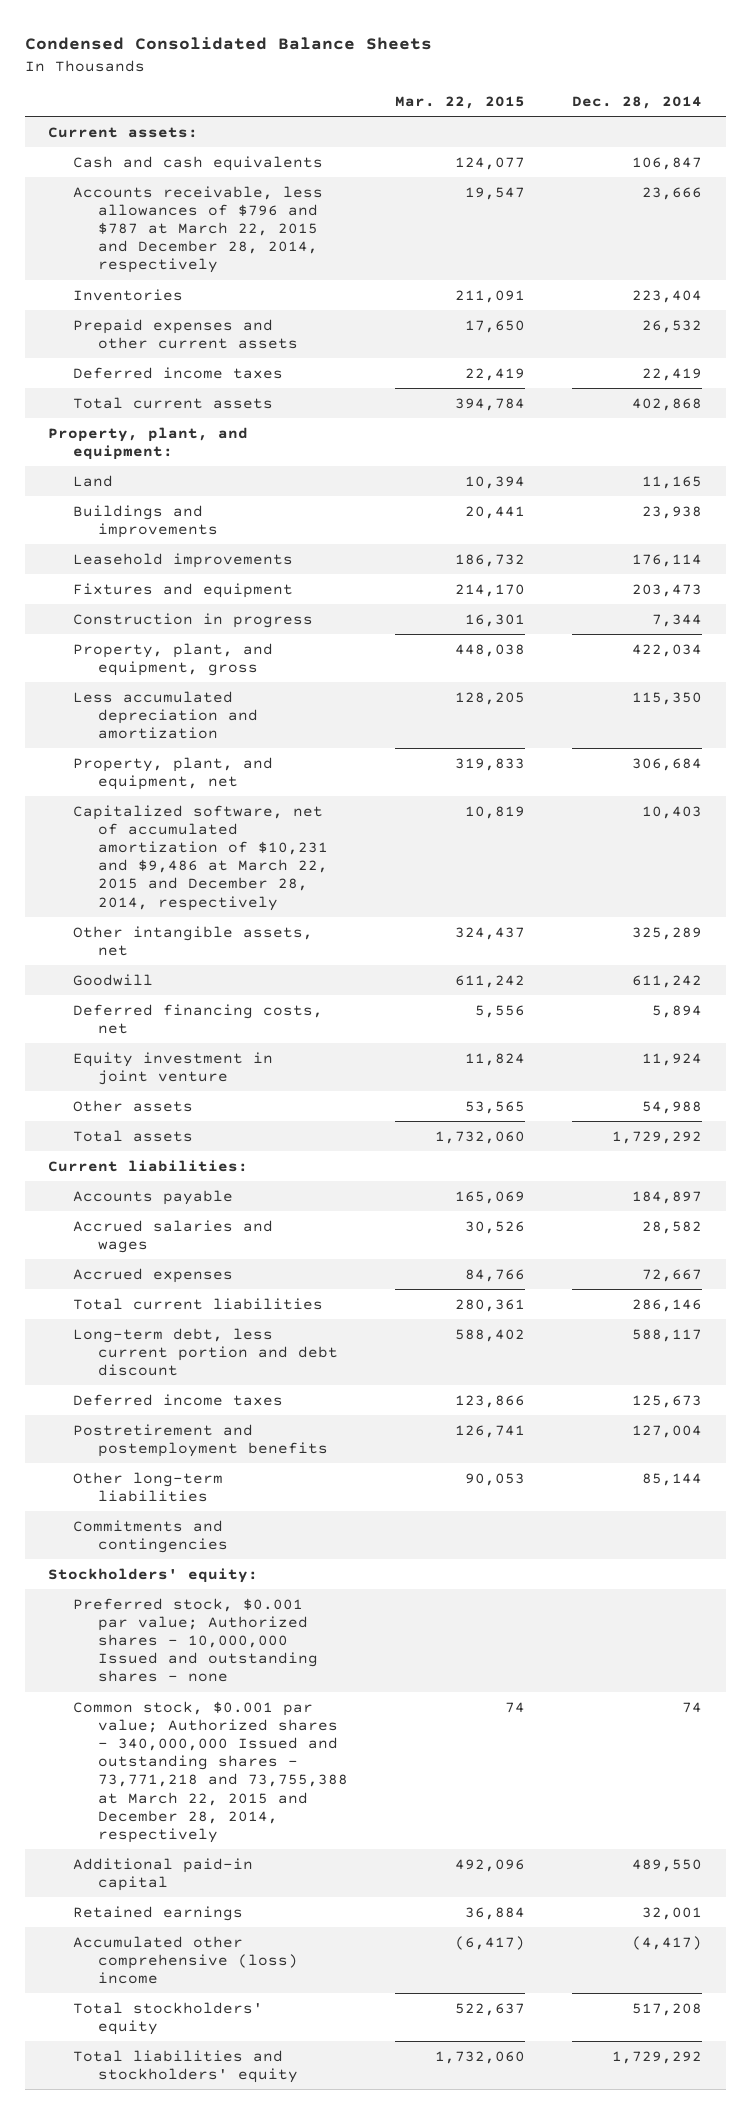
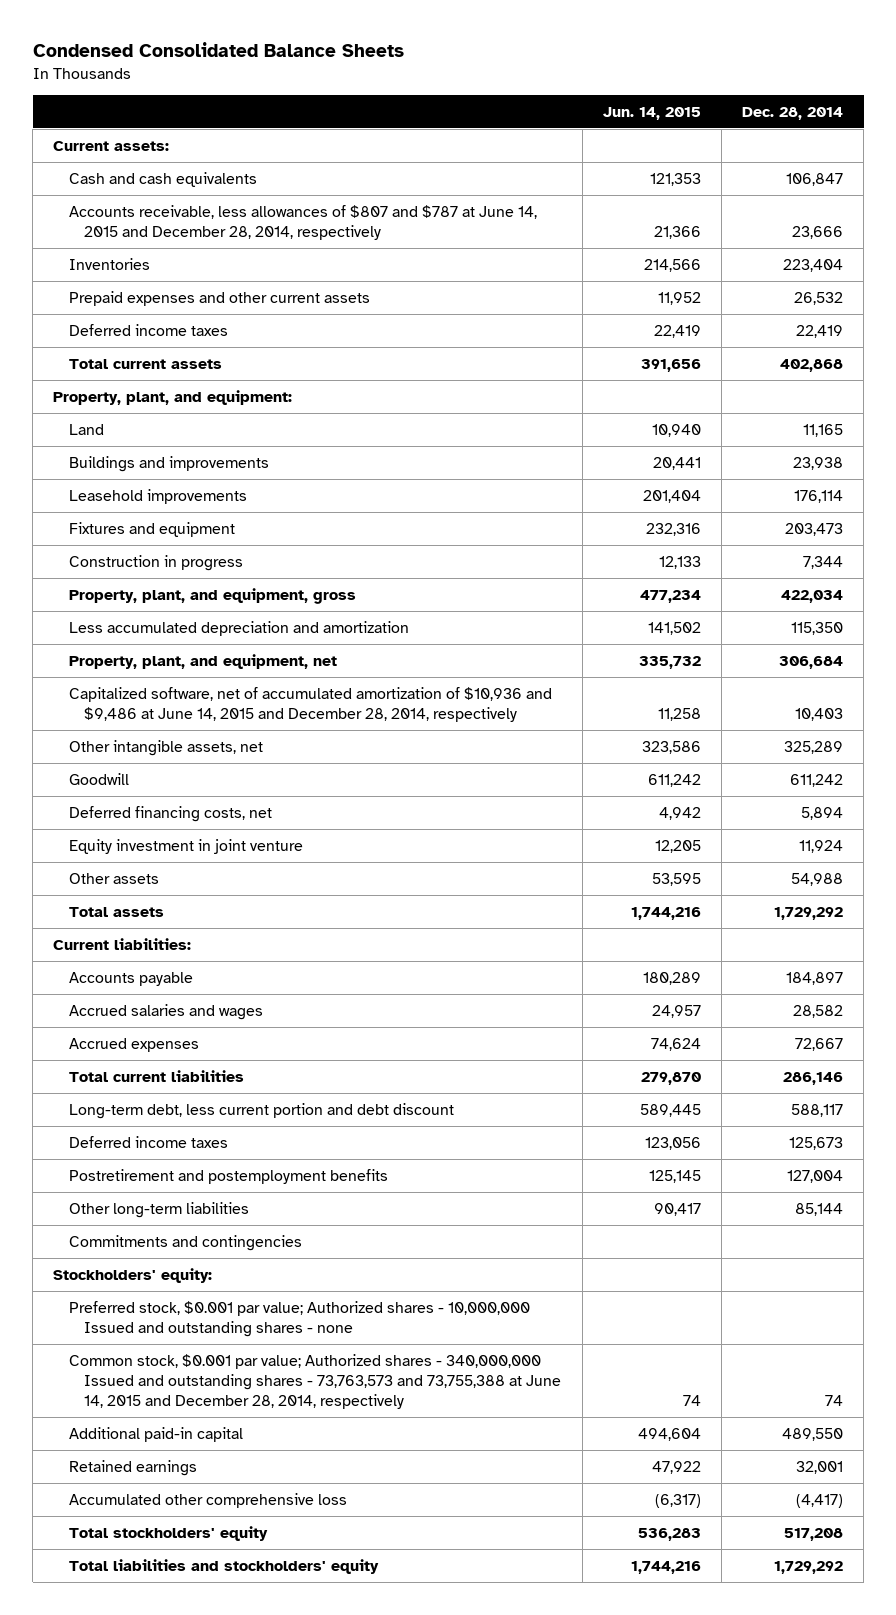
[394,95,525,109] Mar. 22, 2015 -> none
none -> [602,106,701,120] Jun. 14, 2015
[73,185,324,274] Accounts receivable, less allowances of $796 and $787 at March 22, 2015 and December 28, 2014, respectively -> [68,204,537,241] Accounts receivable, less allowances of $807 and $787 at June 14, 2015 and December 28, 2014, respectively
[73,804,328,911] Capitalized software, net of accumulated amortization of $10,231 and $9,486 at March 22, 2015 and December 28, 2014, respectively -> [68,686,552,723] Capitalized software, net of accumulated amortization of $10,936 and $9,486 at June 14, 2015 and December 28, 2014, respectively
[73,1700,348,1844] Common stock, $0.001 par value; Authorized shares - 340,000,000 Issued and outstanding shares - 73,771,218 and 73,755,388 at March 22, 2015 and December 28, 2014, respectively -> [68,1353,562,1410] Common stock, $0.001 par value; Authorized shares - 340,000,000 Issued and outstanding shares - 73,763,573 and 73,755,388 at June 14, 2015 and December 28, 2014, respectively
[73,1935,298,1984] Accumulated other comprehensive (loss) income -> [68,1492,347,1508] Accumulated other comprehensive loss

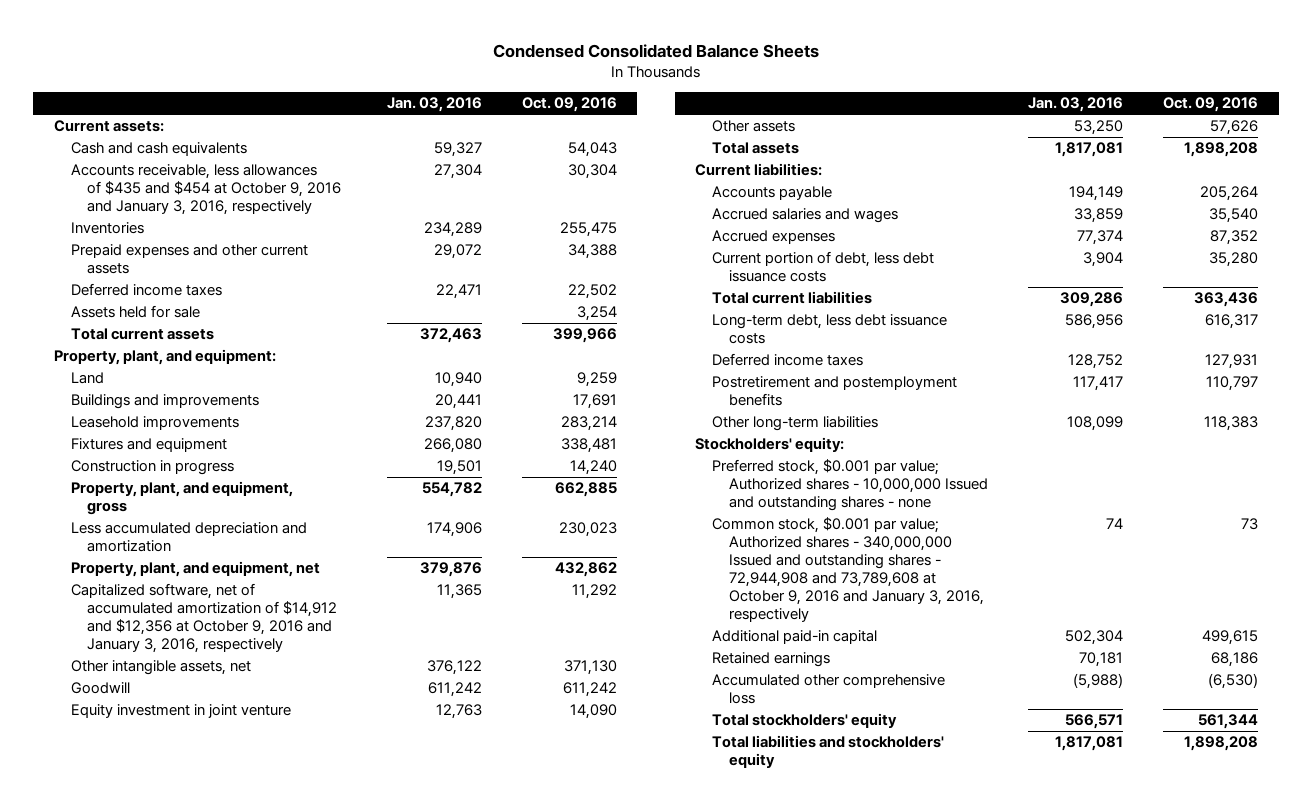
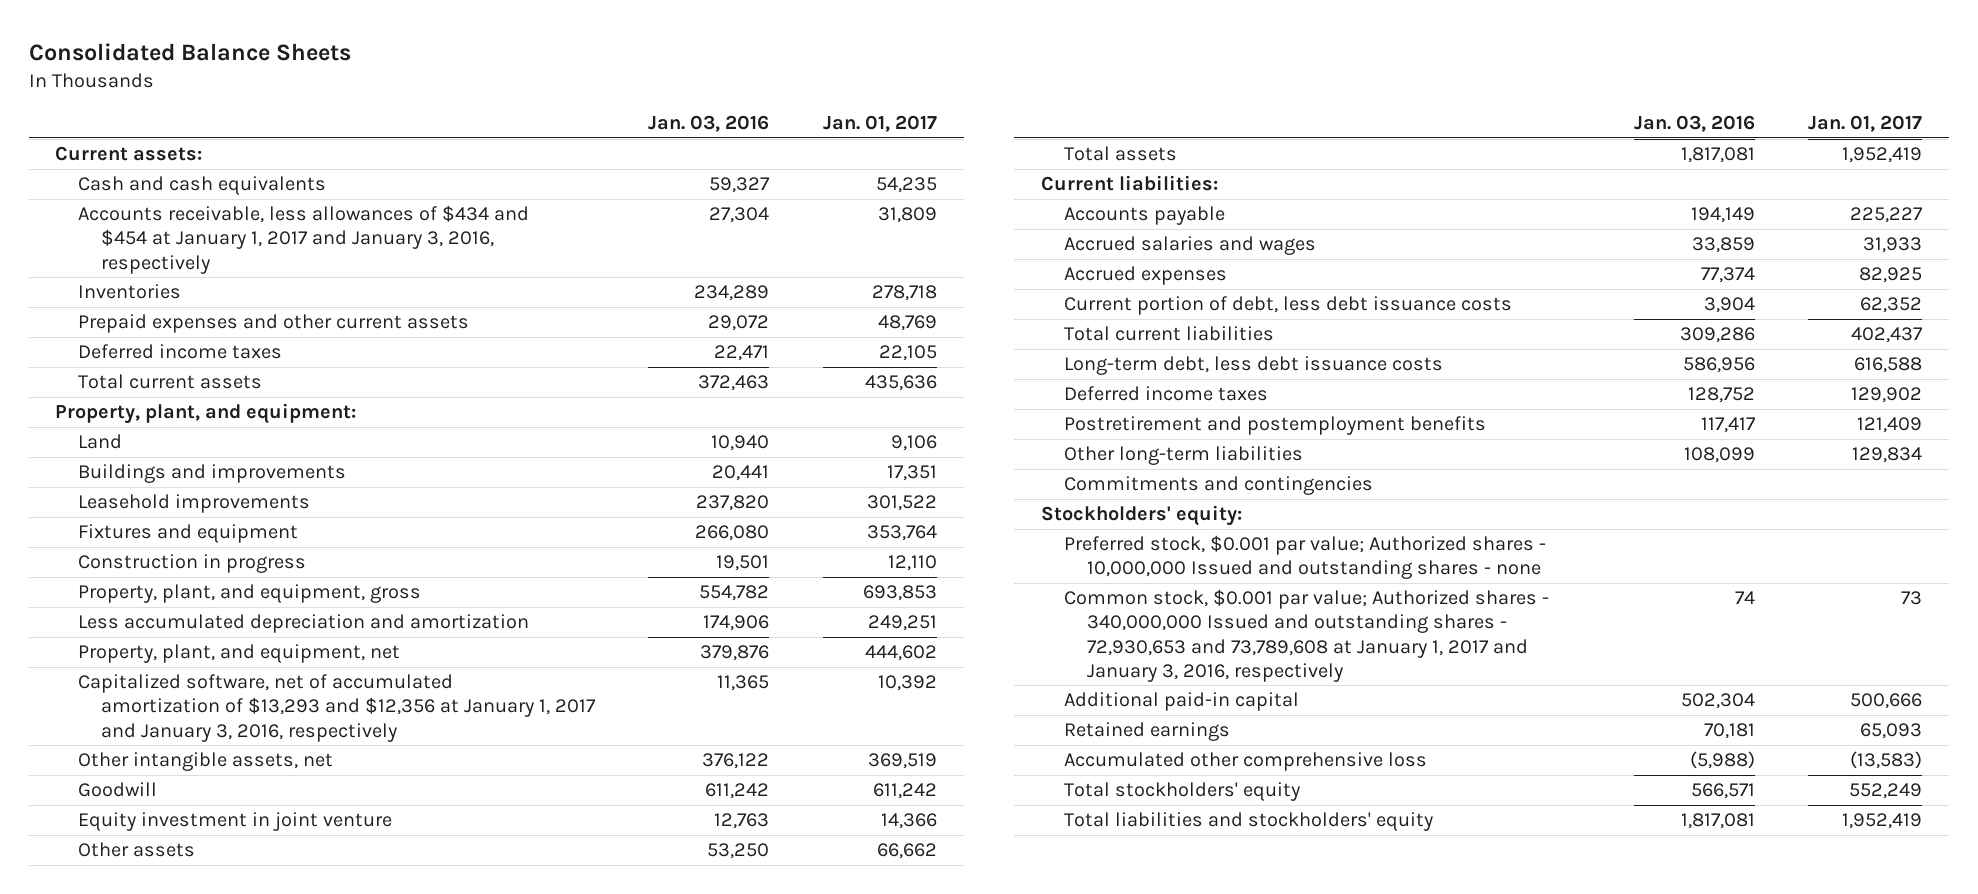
[493,43,820,58] Condensed Consolidated Balance Sheets -> [28,43,351,62] Consolidated Balance Sheets
[522,97,618,113] Oct. 09, 2016 -> none
none -> [822,114,937,132] Jan. 01, 2017
[70,164,342,216] Accounts receivable, less allowances of $435 and $454 at October 9, 2016 and January 3, 2016, respectively -> [78,205,530,274] Accounts receivable, less allowances of $434 and $454 at January 1, 2017 and January 3, 2016, respectively
[70,305,200,319] Assets held for sale -> none
[70,583,338,654] Capitalized software, net of accumulated amortization of $14,912 and $12,356 at October 9, 2016 and January 3, 2016, respectively -> [78,674,596,742] Capitalized software, net of accumulated amortization of $13,293 and $12,356 at January 1, 2017 and January 3, 2016, respectively
none -> [1063,476,1373,496] Commitments and contingencies
[711,517,984,623] Common stock, $0.001 par value; Authorized shares - 340,000,000 Issued and outstanding shares - 72,944,908 and 73,789,608 at October 9, 2016 and January 3, 2016, respectively -> [1063,589,1549,682] Common stock, $0.001 par value; Authorized shares - 340,000,000 Issued and outstanding shares - 72,930,653 and 73,789,608 at January 1, 2017 and January 3, 2016, respectively

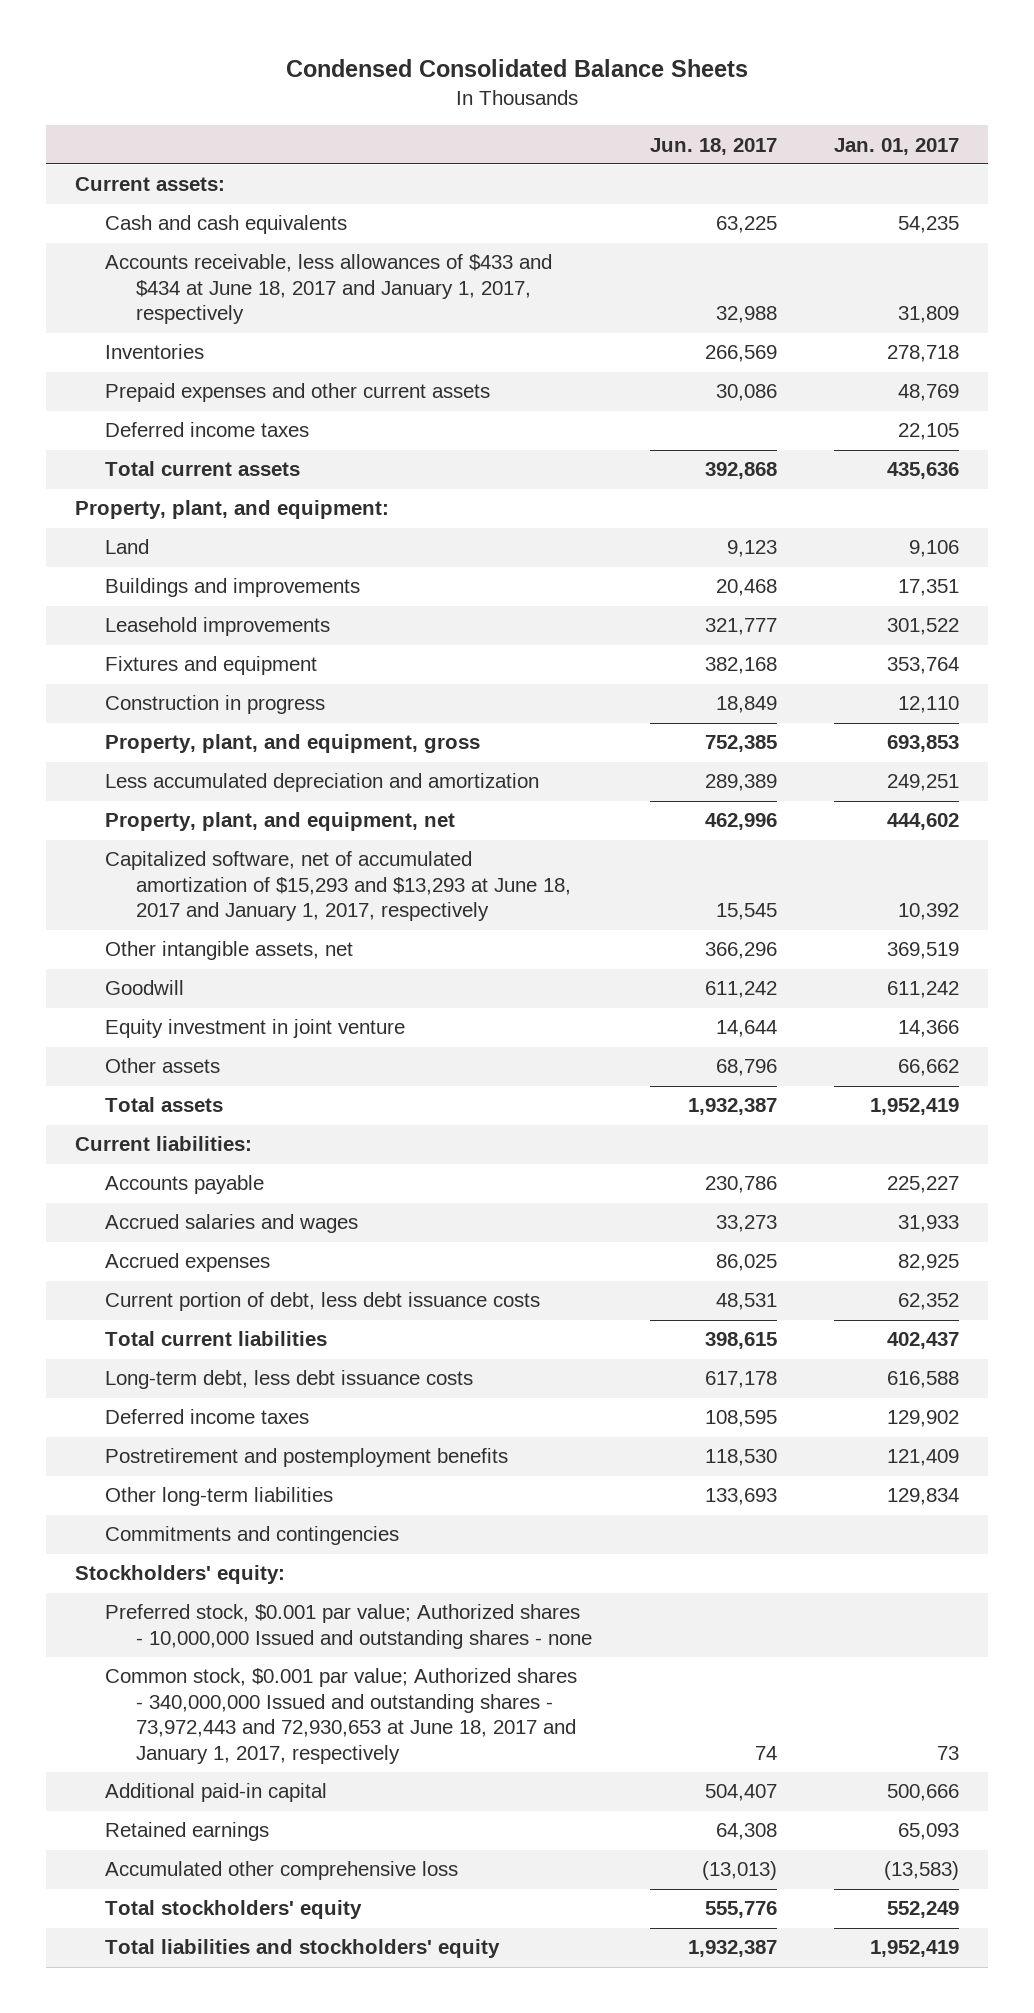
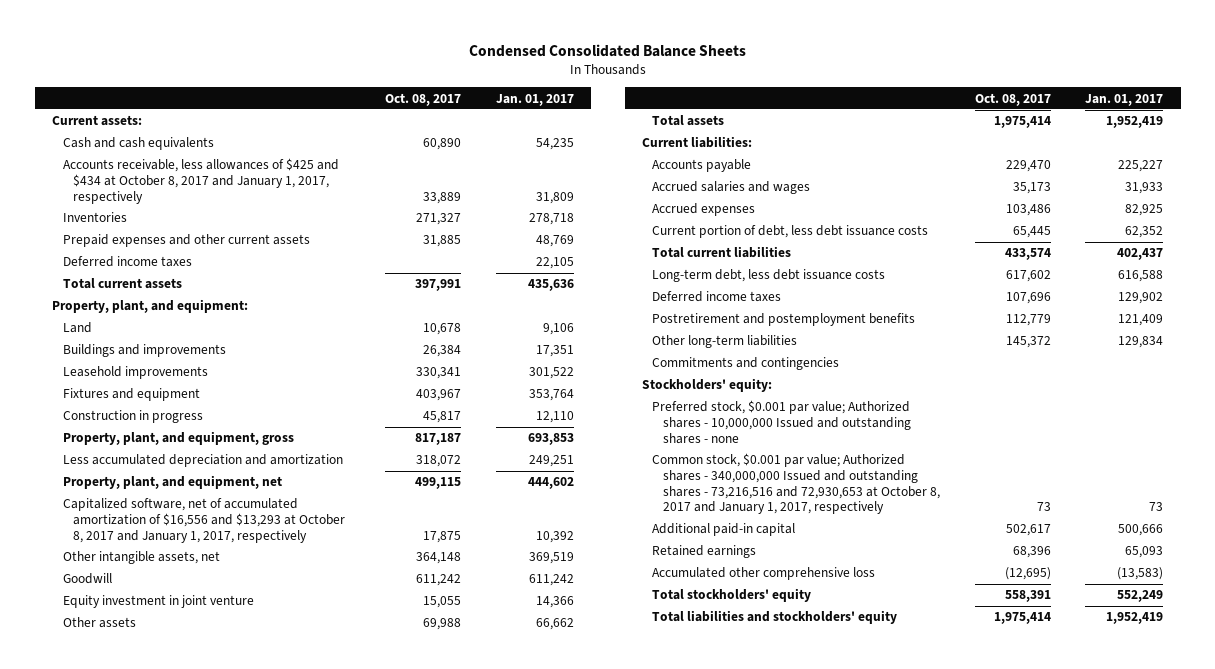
[649,137,777,155] Jun. 18, 2017 -> none
none -> [384,92,461,106] Oct. 08, 2017
[105,254,553,325] Accounts receivable, less allowances of $433 and $434 at June 18, 2017 and January 1, 2017, respectively -> [62,158,339,204] Accounts receivable, less allowances of $425 and $434 at October 8, 2017 and January 1, 2017, respectively
[105,851,572,922] Capitalized software, net of accumulated amortization of $15,293 and $13,293 at June 18, 2017 and January 1, 2017, respectively -> [62,498,346,543] Capitalized software, net of accumulated amortization of $16,556 and $13,293 at October 8, 2017 and January 1, 2017, respectively
[105,1668,578,1764] Common stock, $0.001 par value; Authorized shares - 340,000,000 Issued and outstanding shares - 73,972,443 and 72,930,653 at June 18, 2017 and January 1, 2017, respectively -> [652,453,941,515] Common stock, $0.001 par value; Authorized shares - 340,000,000 Issued and outstanding shares - 73,216,516 and 72,930,653 at October 8, 2017 and January 1, 2017, respectively

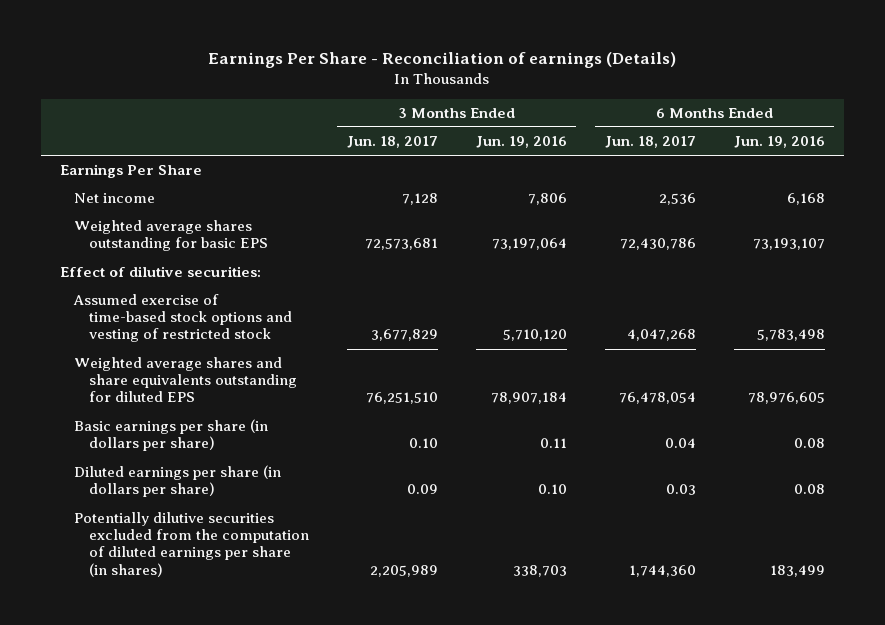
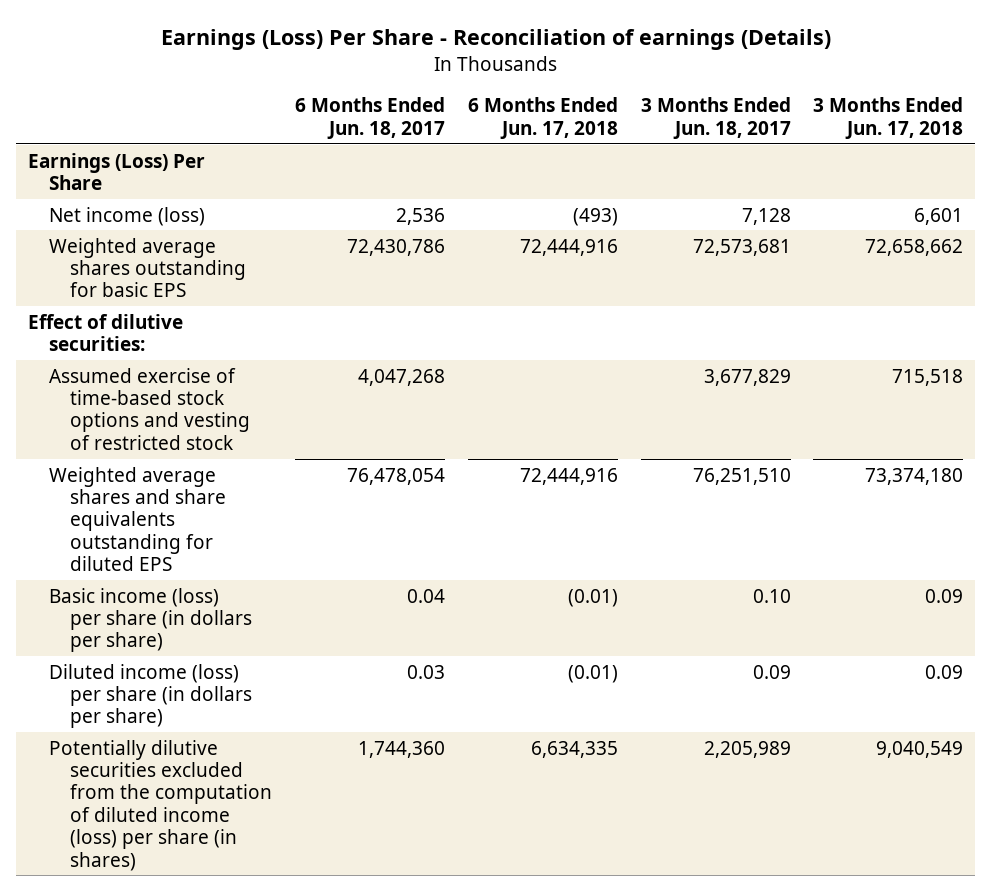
[208,51,677,68] Earnings Per Share - Reconciliation of earnings (Details) -> [160,29,831,51] Earnings (Loss) Per Share - Reconciliation of earnings (Details)
[475,136,567,149] Jun. 19, 2016 -> none
[733,136,825,149] Jun. 19, 2016 -> none
none -> [467,97,618,139] 6 Months Ended Jun. 17, 2018
none -> [813,97,964,139] 3 Months Ended Jun. 17, 2018
[59,164,202,179] Earnings Per Share -> [27,152,205,190] Earnings (Loss) Per Share
[74,193,156,204] Net income -> [48,206,205,226] Net income (loss)
[74,419,269,452] Basic earnings per share (in dollars per share) -> [48,587,252,653] Basic income (loss) per share (in dollars per share)
[74,465,282,498] Diluted earnings per share (in dollars per share) -> [48,663,252,729] Diluted income (loss) per share (in dollars per share)
[74,512,310,577] Potentially dilutive securities excluded from the computation of diluted earnings per share (in shares) -> [48,739,272,871] Potentially dilutive securities excluded from the computation of diluted income (loss) per share (in shares)

